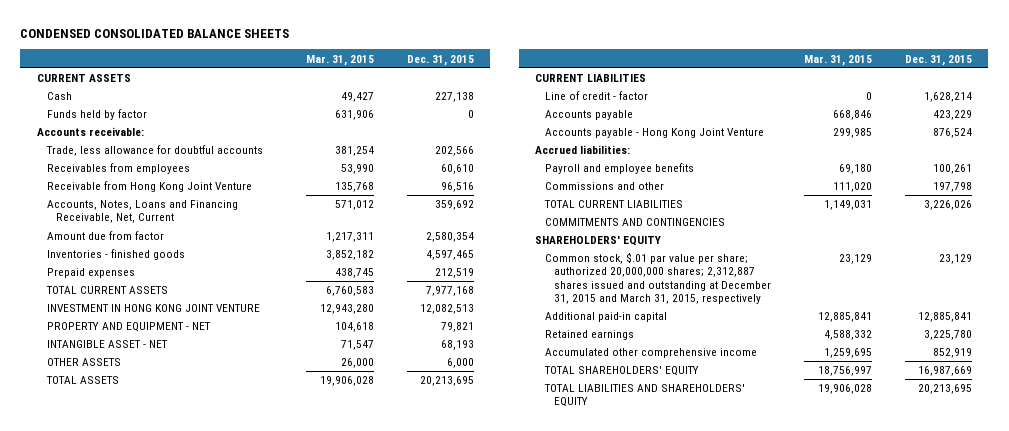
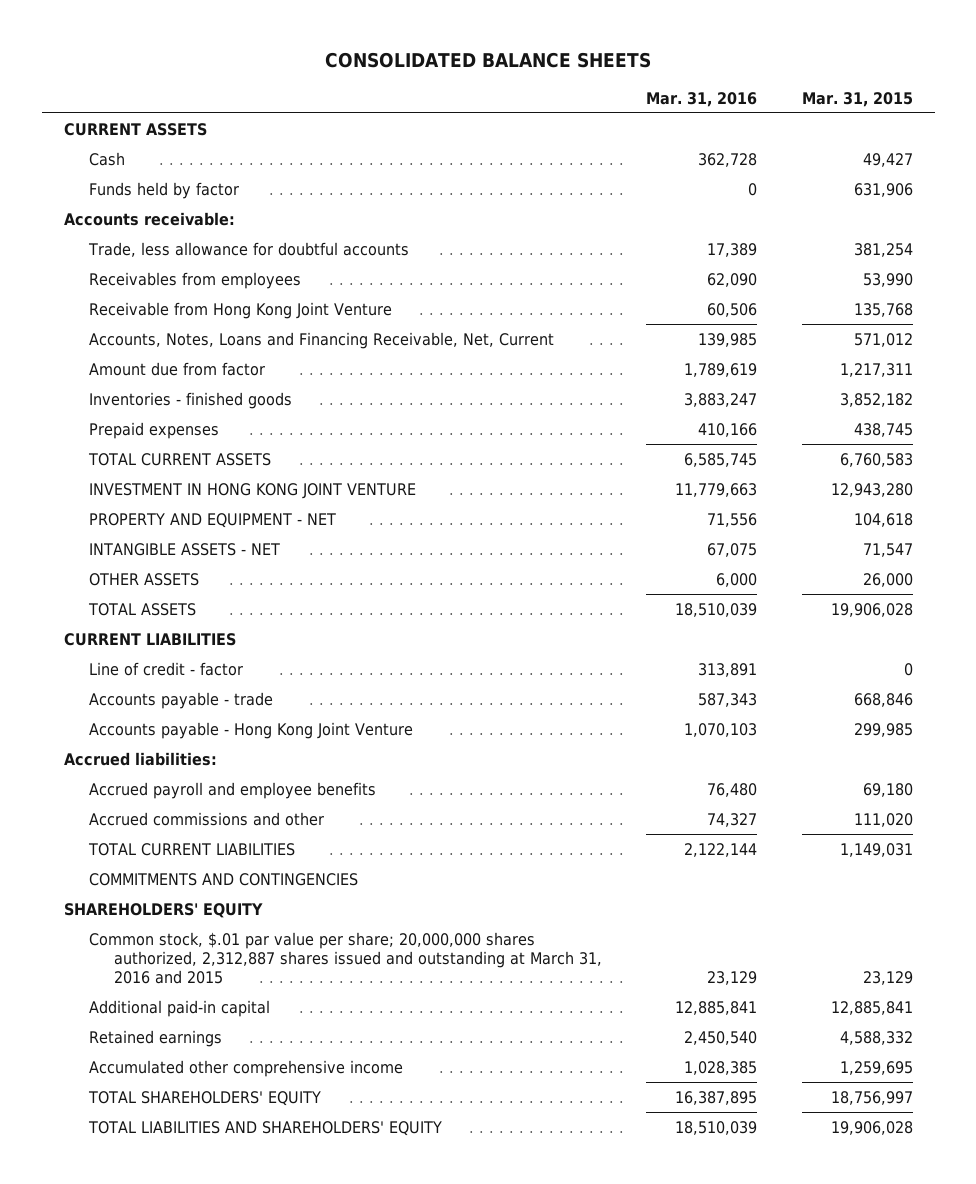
[20,29,290,39] CONDENSED CONSOLIDATED BALANCE SHEETS -> [325,51,652,68] CONSOLIDATED BALANCE SHEETS
[406,54,474,66] Dec. 31, 2015 -> none
none -> [646,91,758,107] Mar. 31, 2016
[46,340,168,349] INTANGIBLE ASSET - NET -> [89,542,281,556] INTANGIBLE ASSETS - NET
[544,110,633,121] Accounts payable -> [89,691,274,709] Accounts payable - trade
[544,163,694,175] Payroll and employee benefits -> [89,781,377,799] Accrued payroll and employee benefits
[544,182,664,191] Commissions and other -> [89,811,325,826] Accrued commissions and other
[544,252,772,304] Common stock, $.01 par value per share; authorized 20,000,000 shares; 2,312,887 shares issued and outstanding at December 31, 2015 and March 31, 2015, respectively -> [89,931,603,985] Common stock, $.01 par value per share; 20,000,000 shares authorized, 2,312,887 shares issued and outstanding at March 31, 2016 and 2015

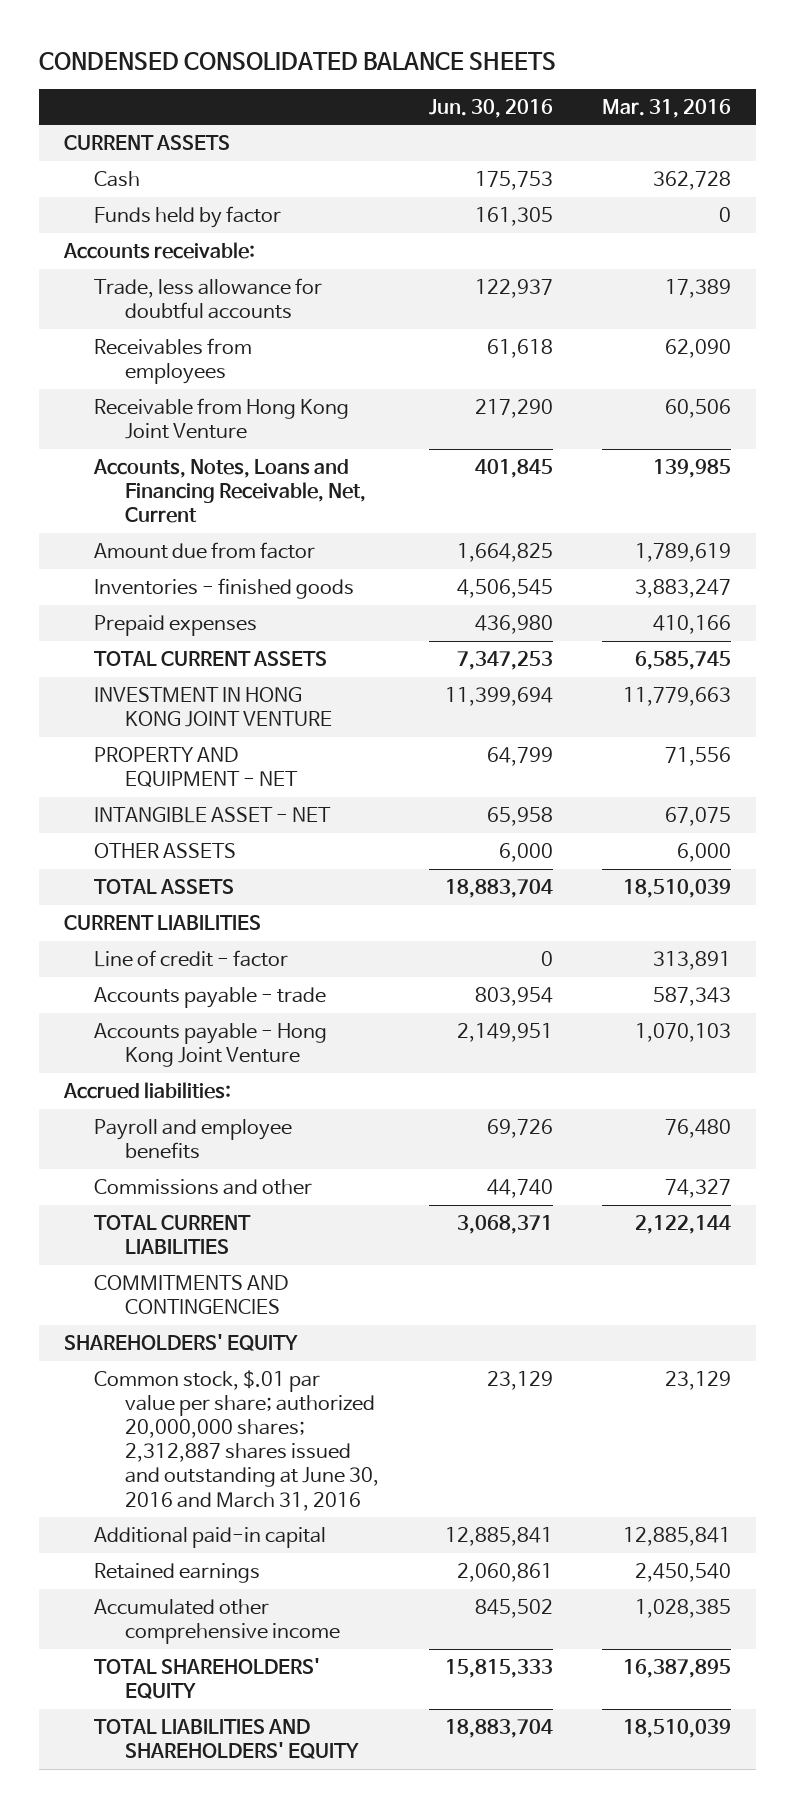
[325,51,652,68] CONSOLIDATED BALANCE SHEETS -> [38,52,556,71] CONDENSED CONSOLIDATED BALANCE SHEETS
[801,91,913,107] Mar. 31, 2015 -> none
none -> [428,98,553,118] Jun. 30, 2016
[89,542,281,556] INTANGIBLE ASSETS - NET -> [94,806,332,823] INTANGIBLE ASSET - NET
[89,781,377,799] Accrued payroll and employee benefits -> [94,1118,293,1160] Payroll and employee benefits
[89,811,325,826] Accrued commissions and other -> [94,1178,313,1195] Commissions and other
[89,931,603,985] Common stock, $.01 par value per share; 20,000,000 shares authorized, 2,312,887 shares issued and outstanding at March 31, 2016 and 2015 -> [94,1369,380,1511] Common stock, $.01 par value per share; authorized 20,000,000 shares; 2,312,887 shares issued and outstanding at June 30, 2016 and March 31, 2016

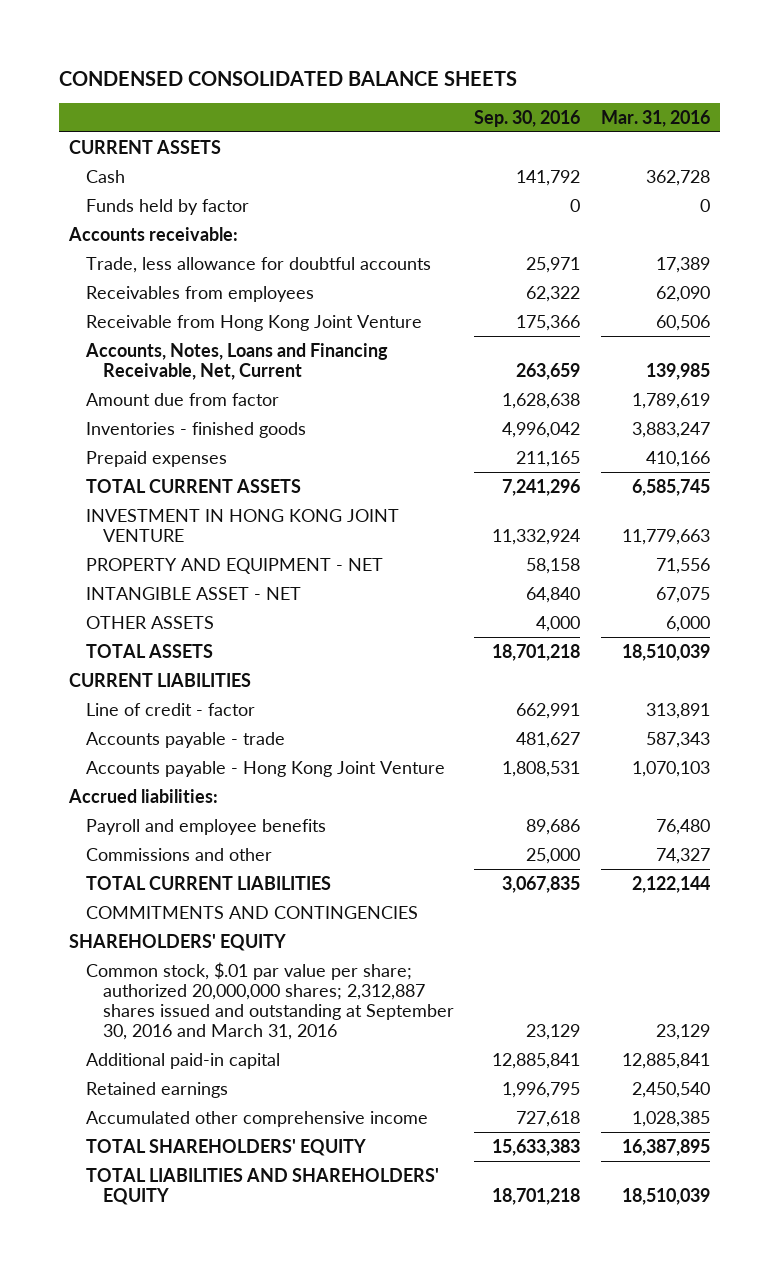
[428,98,553,118] Jun. 30, 2016 -> none
none -> [474,109,581,127] Sep. 30, 2016
[94,1369,380,1511] Common stock, $.01 par value per share; authorized 20,000,000 shares; 2,312,887 shares issued and outstanding at June 30, 2016 and March 31, 2016 -> [85,961,454,1041] Common stock, $.01 par value per share; authorized 20,000,000 shares; 2,312,887 shares issued and outstanding at September 30, 2016 and March 31, 2016

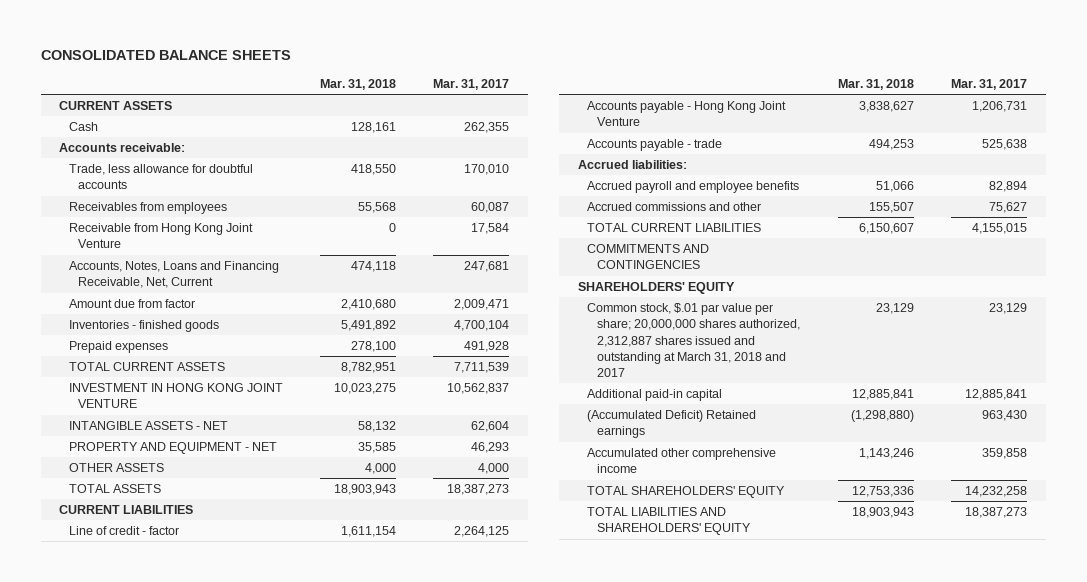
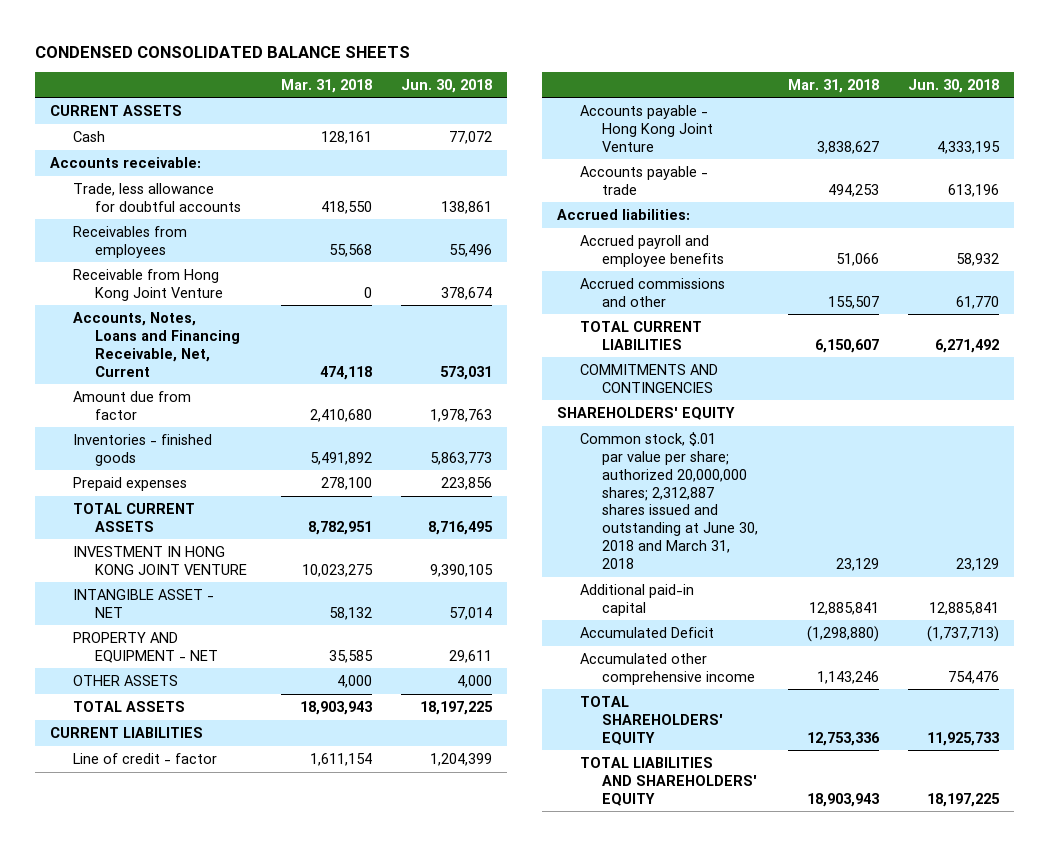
[40,50,291,61] CONSOLIDATED BALANCE SHEETS -> [35,45,411,58] CONDENSED CONSOLIDATED BALANCE SHEETS
[433,79,510,91] Mar. 31, 2017 -> none
none -> [401,78,493,93] Jun. 30, 2018
[68,420,228,430] INTANGIBLE ASSETS - NET -> [72,588,214,618] INTANGIBLE ASSET - NET
[587,302,800,378] Common stock, $.01 par value per share; 20,000,000 shares authorized, 2,312,887 shares issued and outstanding at March 31, 2018 and 2017 -> [579,431,759,570] Common stock, $.01 par value per share; authorized 20,000,000 shares; 2,312,887 shares issued and outstanding at June 30, 2018 and March 31, 2018
[587,409,757,439] (Accumulated Deficit) Retained earnings -> [579,626,714,638] Accumulated Deficit

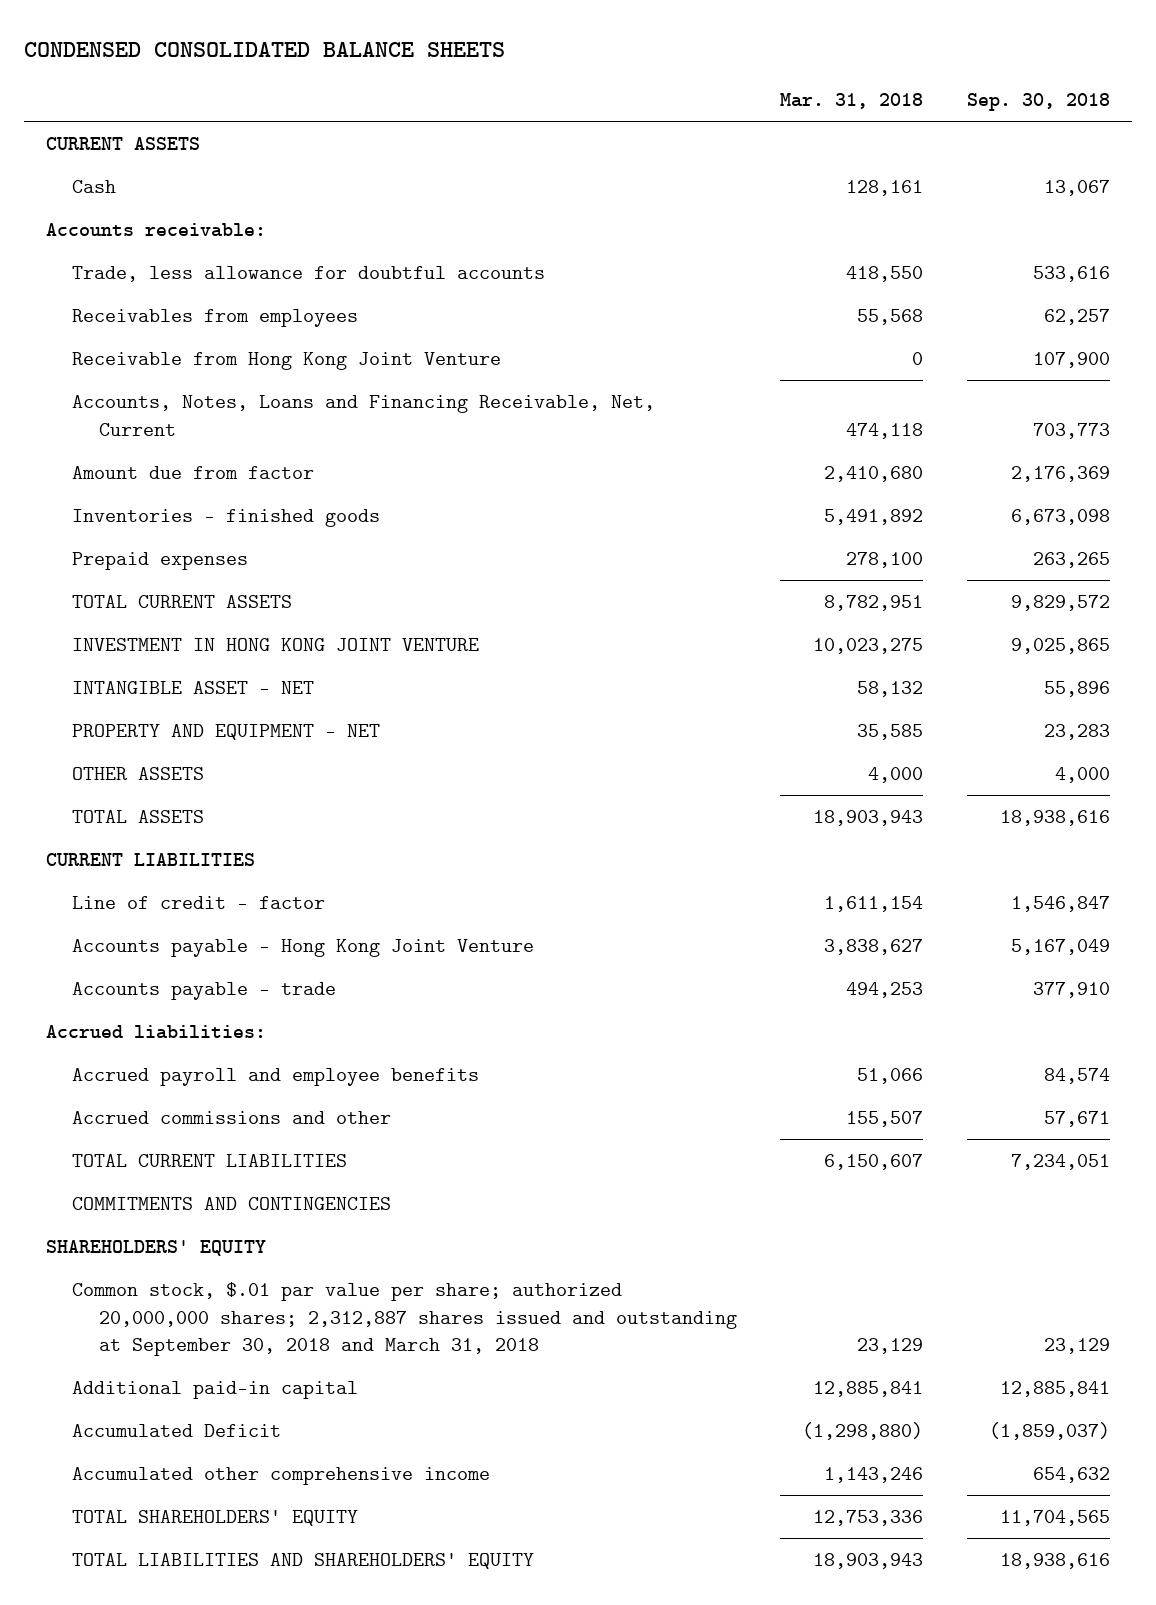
[401,78,493,93] Jun. 30, 2018 -> none
none -> [967,93,1111,112] Sep. 30, 2018
[579,431,759,570] Common stock, $.01 par value per share; authorized 20,000,000 shares; 2,312,887 shares issued and outstanding at June 30, 2018 and March 31, 2018 -> [72,1282,737,1357] Common stock, $.01 par value per share; authorized 20,000,000 shares; 2,312,887 shares issued and outstanding at September 30, 2018 and March 31, 2018

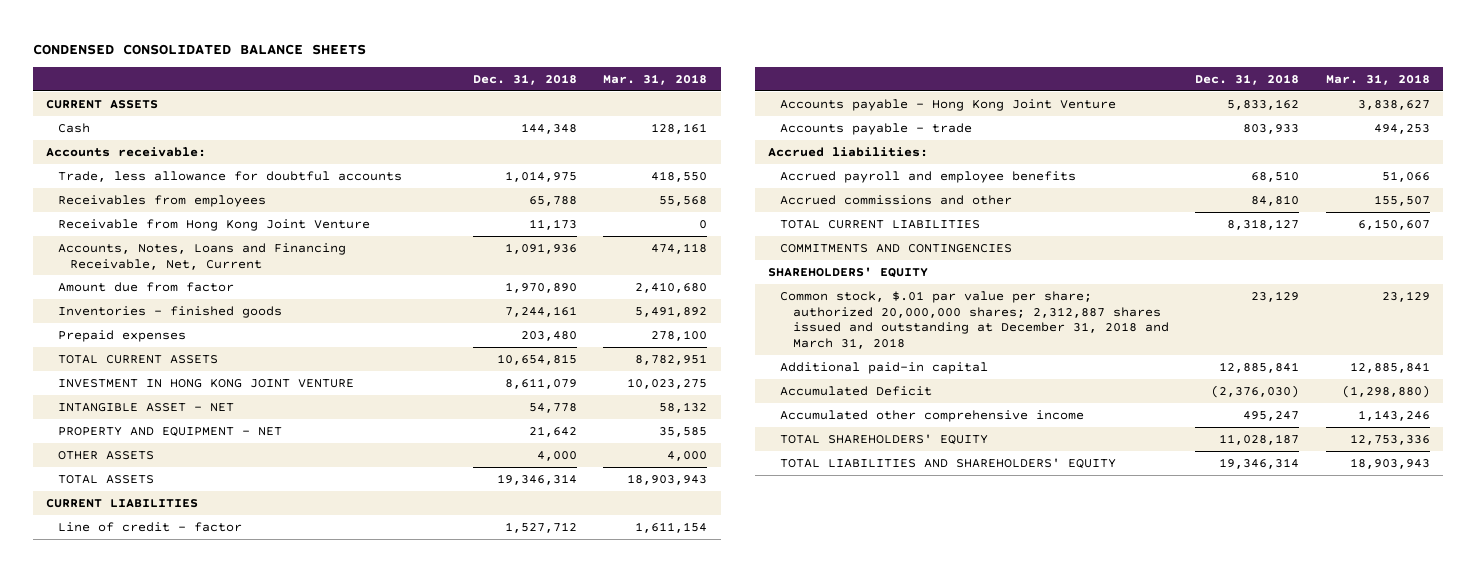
[967,93,1111,112] Sep. 30, 2018 -> none
none -> [472,74,577,86] Dec. 31, 2018
[72,1282,737,1357] Common stock, $.01 par value per share; authorized 20,000,000 shares; 2,312,887 shares issued and outstanding at September 30, 2018 and March 31, 2018 -> [780,290,1169,350] Common stock, $.01 par value per share; authorized 20,000,000 shares; 2,312,887 shares issued and outstanding at December 31, 2018 and March 31, 2018

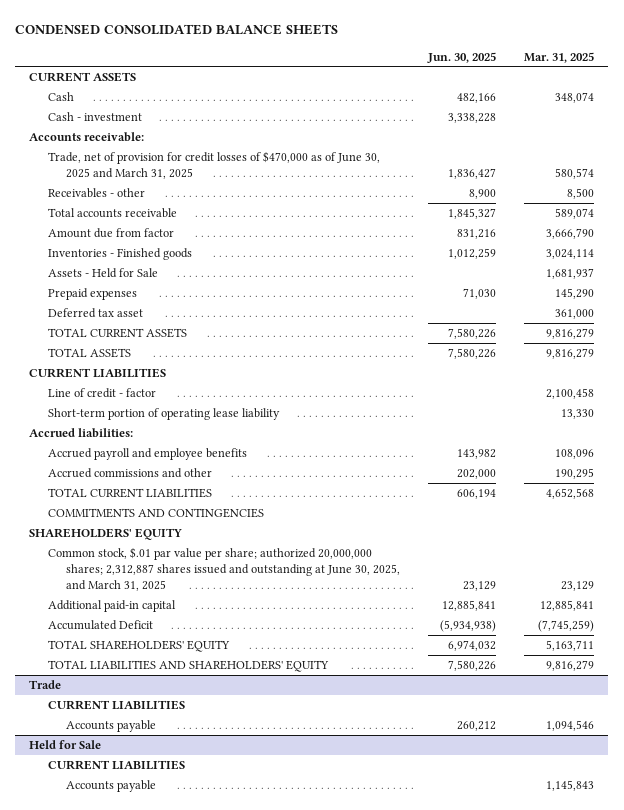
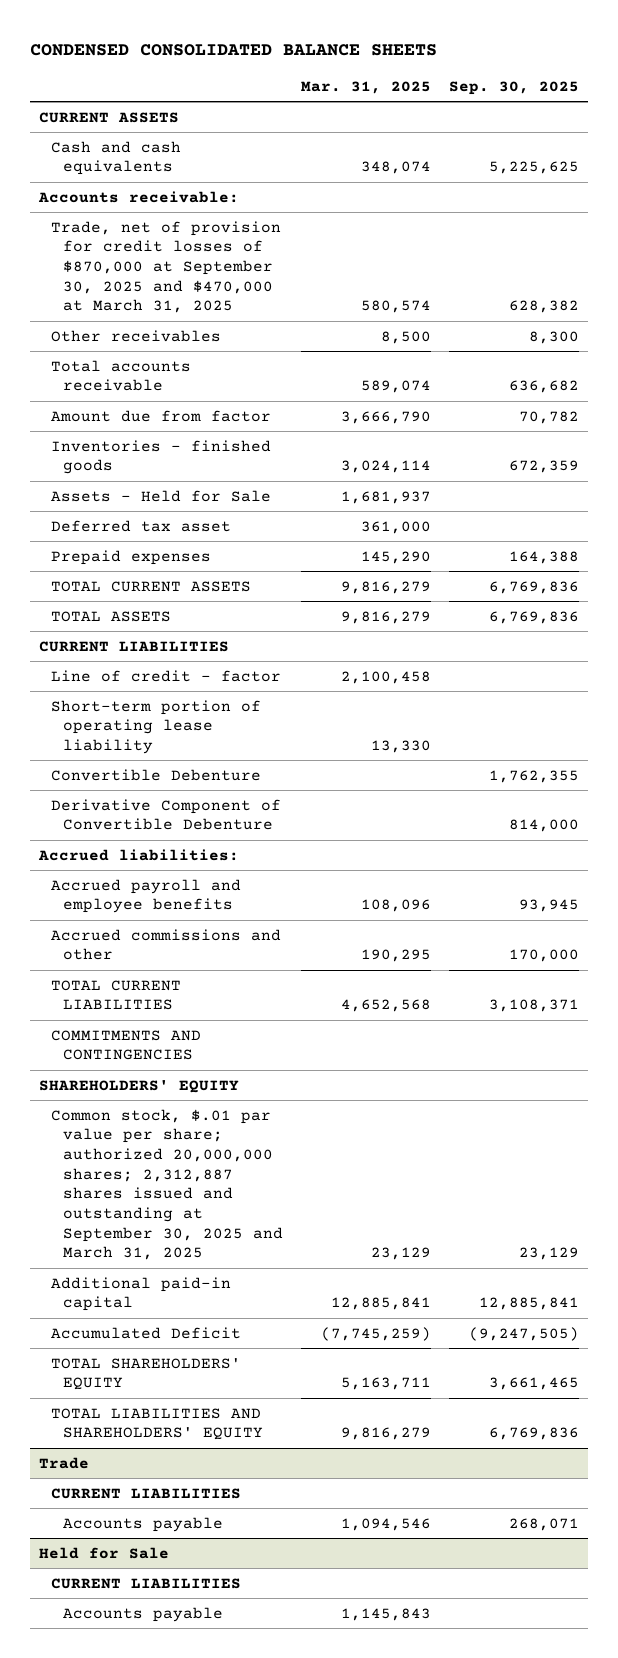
[427,51,497,63] Jun. 30, 2025 -> none
none -> [448,80,579,95] Sep. 30, 2025
[47,111,142,121] Cash - investment -> none
[47,91,74,101] Cash -> [51,140,182,176] Cash and cash equivalents
[47,150,380,179] Trade, net of provision for credit losses of $470,000 as of June 30, 2025 and March 31, 2025 -> [51,220,282,314] Trade, net of provision for credit losses of $870,000 at September 30, 2025 and $470,000 at March 31, 2025
[47,187,145,198] Receivables - other -> [51,329,222,342] Other receivables
[47,247,192,260] Inventories - Finished goods -> [51,439,272,475] Inventories - finished goods
[47,287,137,300] Prepaid expenses -> [51,549,212,565] Prepaid expenses
none -> [51,768,262,781] Convertible Debenture
none -> [51,798,282,831] Derivative Component of Convertible Debenture
[47,546,401,591] Common stock, $.01 par value per share; authorized 20,000,000 shares; 2,312,887 shares issued and outstanding at June 30, 2025, and March 31, 2025 -> [51,1108,283,1261] Common stock, $.01 par value per share; authorized 20,000,000 shares; 2,312,887 shares issued and outstanding at September 30, 2025 and March 31, 2025

